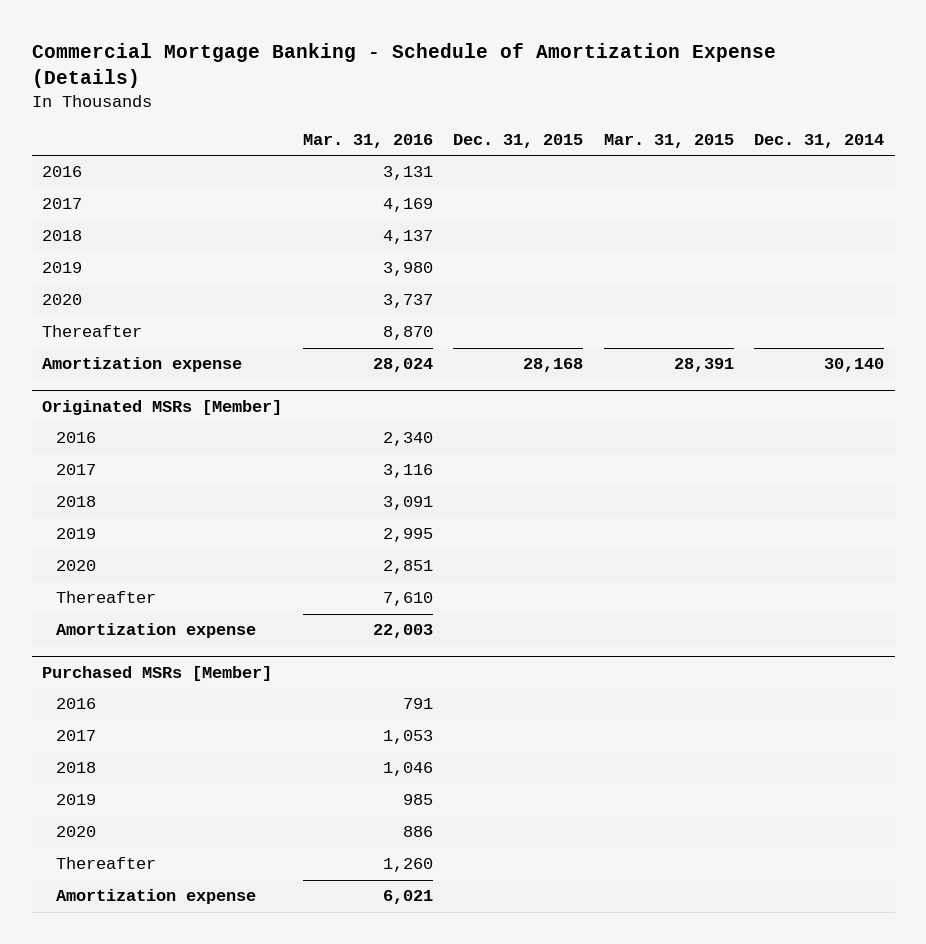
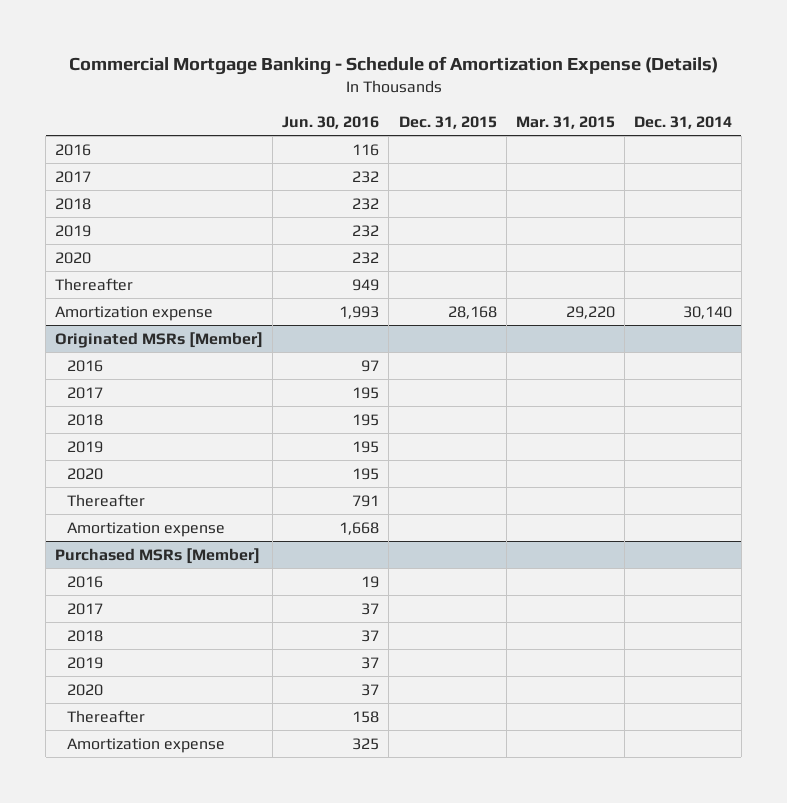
[302,134,433,149] Mar. 31, 2016 -> none
none -> [282,115,380,129] Jun. 30, 2016
[673,358,734,373] 28,391 -> [565,305,615,319] 29,220

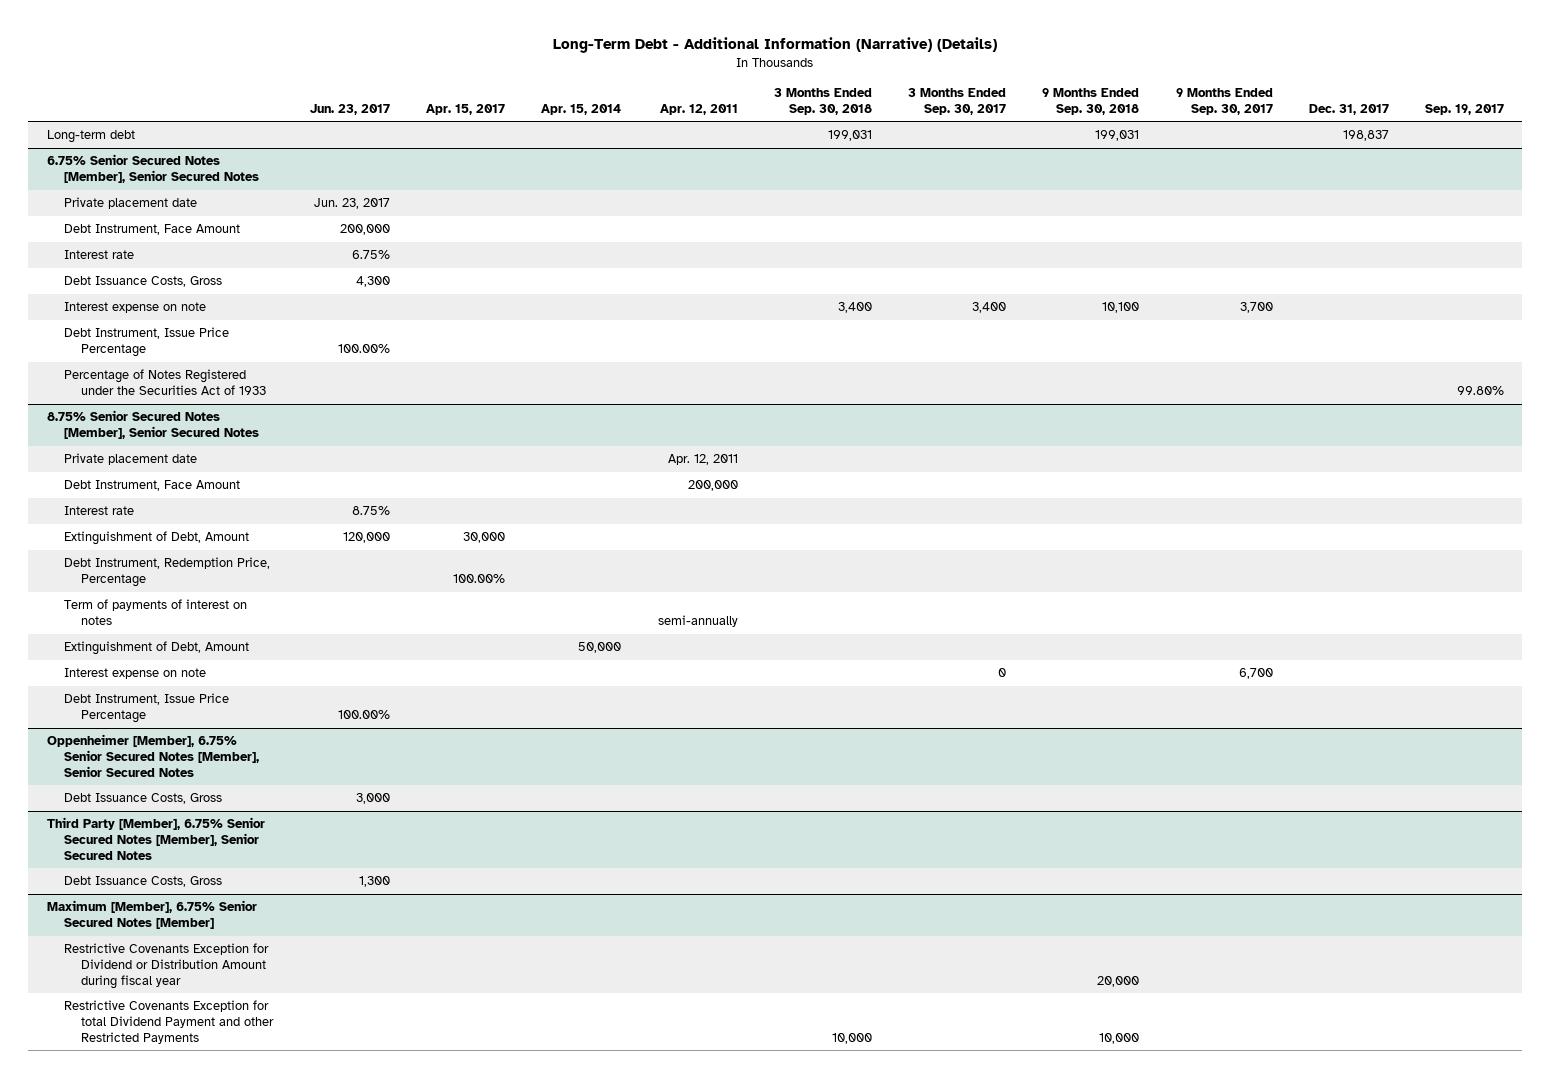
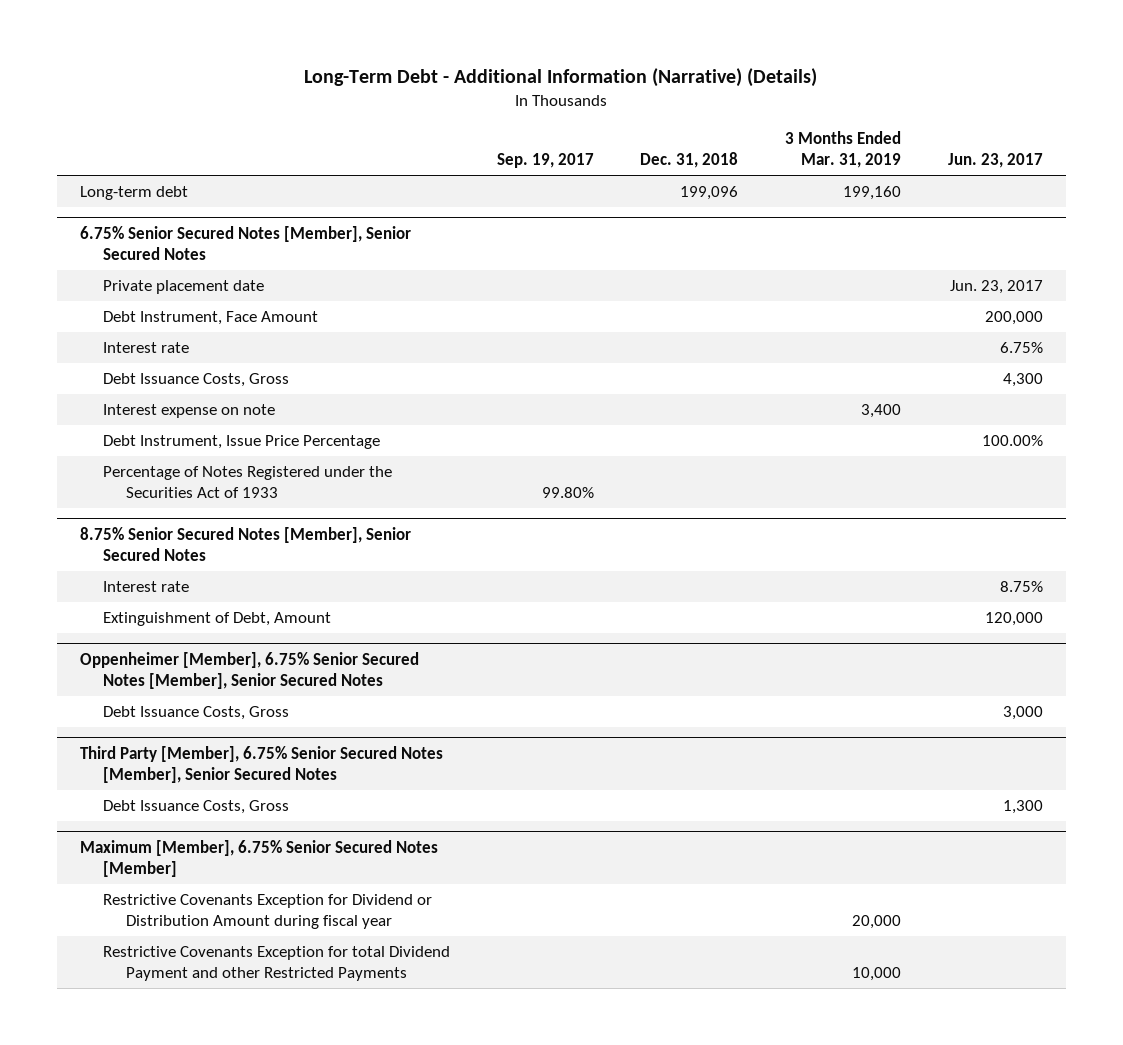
[425,103,505,115] Apr. 15, 2017 -> none
[541,103,622,115] Apr. 15, 2014 -> none
[659,103,738,115] Apr. 12, 2011 -> none
[773,88,872,115] 3 Months Ended Sep. 30, 2018 -> none
[908,88,1007,115] 3 Months Ended Sep. 30, 2017 -> none
[1042,88,1140,115] 9 Months Ended Sep. 30, 2018 -> none
[1175,88,1273,115] 9 Months Ended Sep. 30, 2017 -> none
[1308,103,1389,115] Dec. 31, 2017 -> none
none -> [640,151,739,168] Dec. 31, 2018
none -> [785,130,902,168] 3 Months Ended Mar. 31, 2019
[63,453,197,466] Private placement date -> none
[63,480,240,492] Debt Instrument, Face Amount -> none
[63,557,270,588] Debt Instrument, Redemption Price, Percentage -> none
[63,599,247,626] Term of payments of interest on notes -> none
[63,641,249,656] Extinguishment of Debt, Amount -> none
[63,668,206,680] Interest expense on note -> none
[63,693,229,724] Debt Instrument, Issue Price Percentage -> none

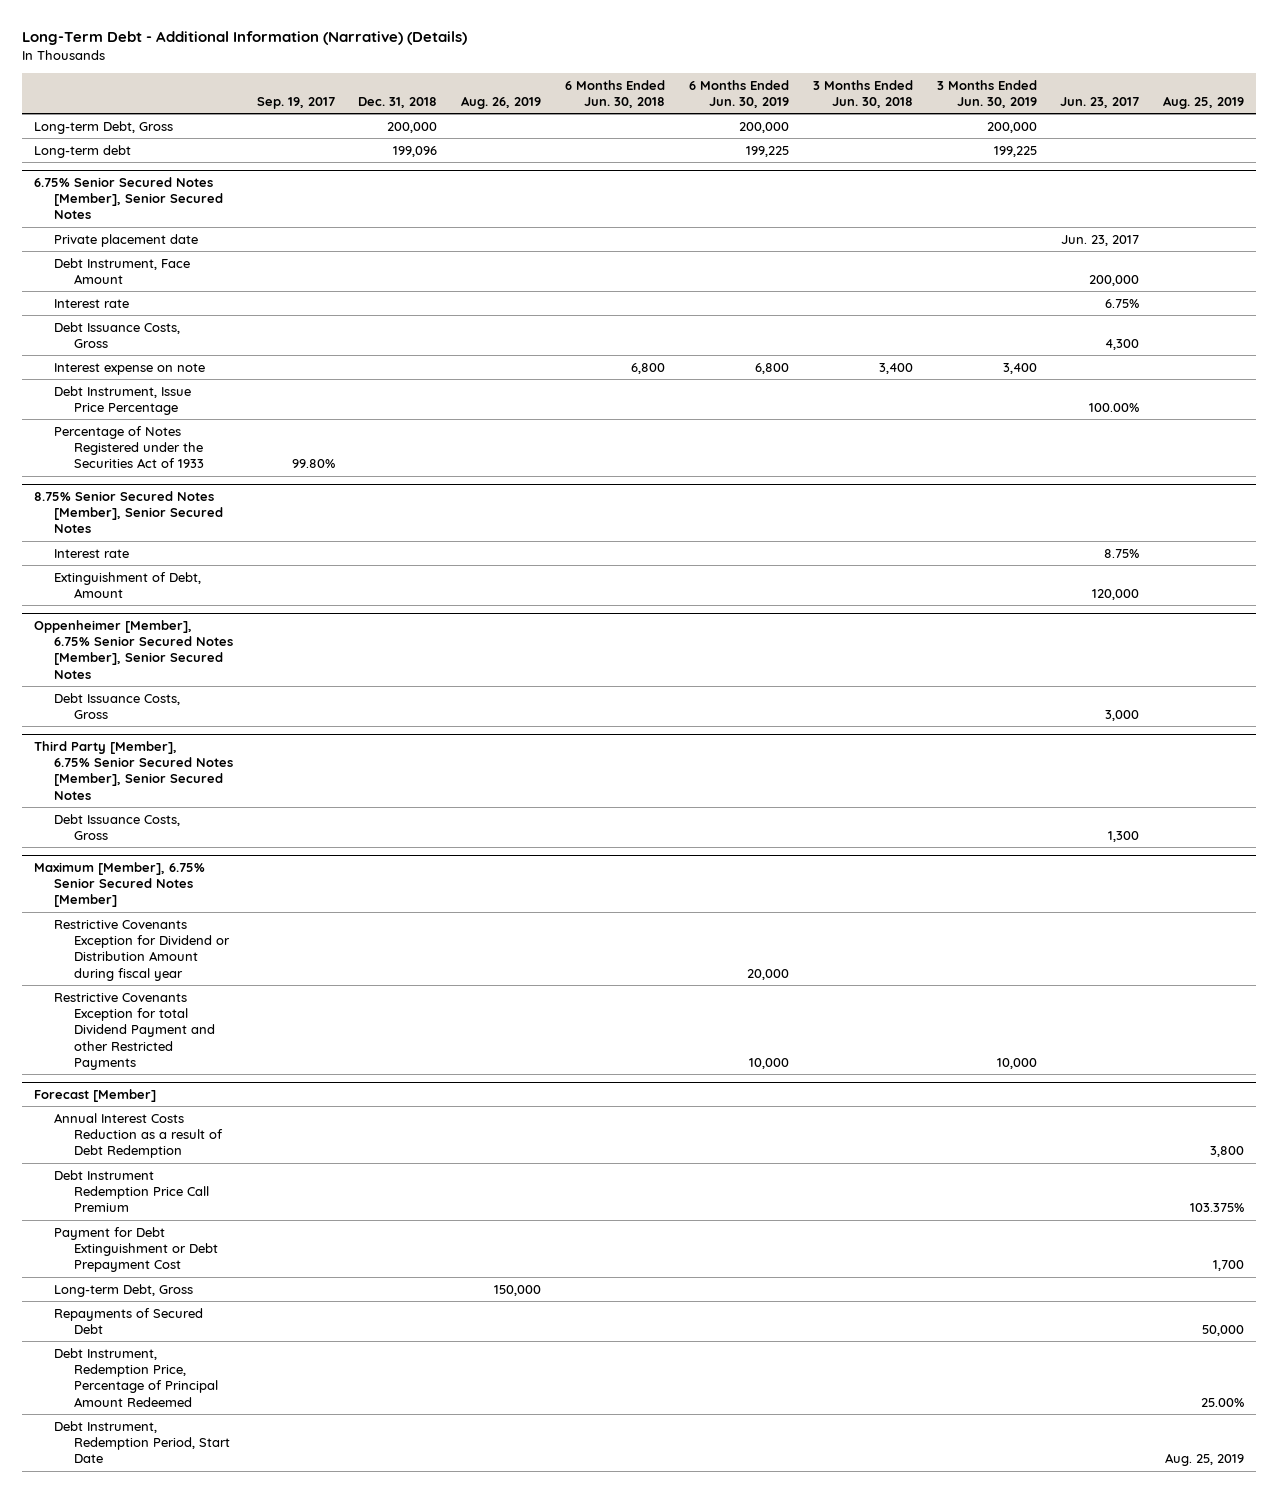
[785,130,902,168] 3 Months Ended Mar. 31, 2019 -> none
none -> [461,95,542,109] Aug. 26, 2019
none -> [565,79,666,108] 6 Months Ended Jun. 30, 2018
none -> [688,79,789,108] 6 Months Ended Jun. 30, 2019
none -> [812,79,913,108] 3 Months Ended Jun. 30, 2018
none -> [936,79,1037,108] 3 Months Ended Jun. 30, 2019
none -> [1163,95,1245,109] Aug. 25, 2019
none -> [33,120,173,134] Long-term Debt, Gross
none -> [33,1088,156,1102] Forecast [Member]
none -> [53,1112,223,1159] Annual Interest Costs Reduction as a result of Debt Redemption
none -> [53,1169,209,1213] Debt Instrument Redemption Price Call Premium
none -> [53,1226,218,1273] Payment for Debt Extinguishment or Debt Prepayment Cost
none -> [53,1283,193,1297] Long-term Debt, Gross
none -> [53,1307,203,1334] Repayments of Secured Debt
none -> [53,1347,218,1407] Debt Instrument, Redemption Price, Percentage of Principal Amount Redeemed
none -> [53,1420,230,1464] Debt Instrument, Redemption Period, Start Date

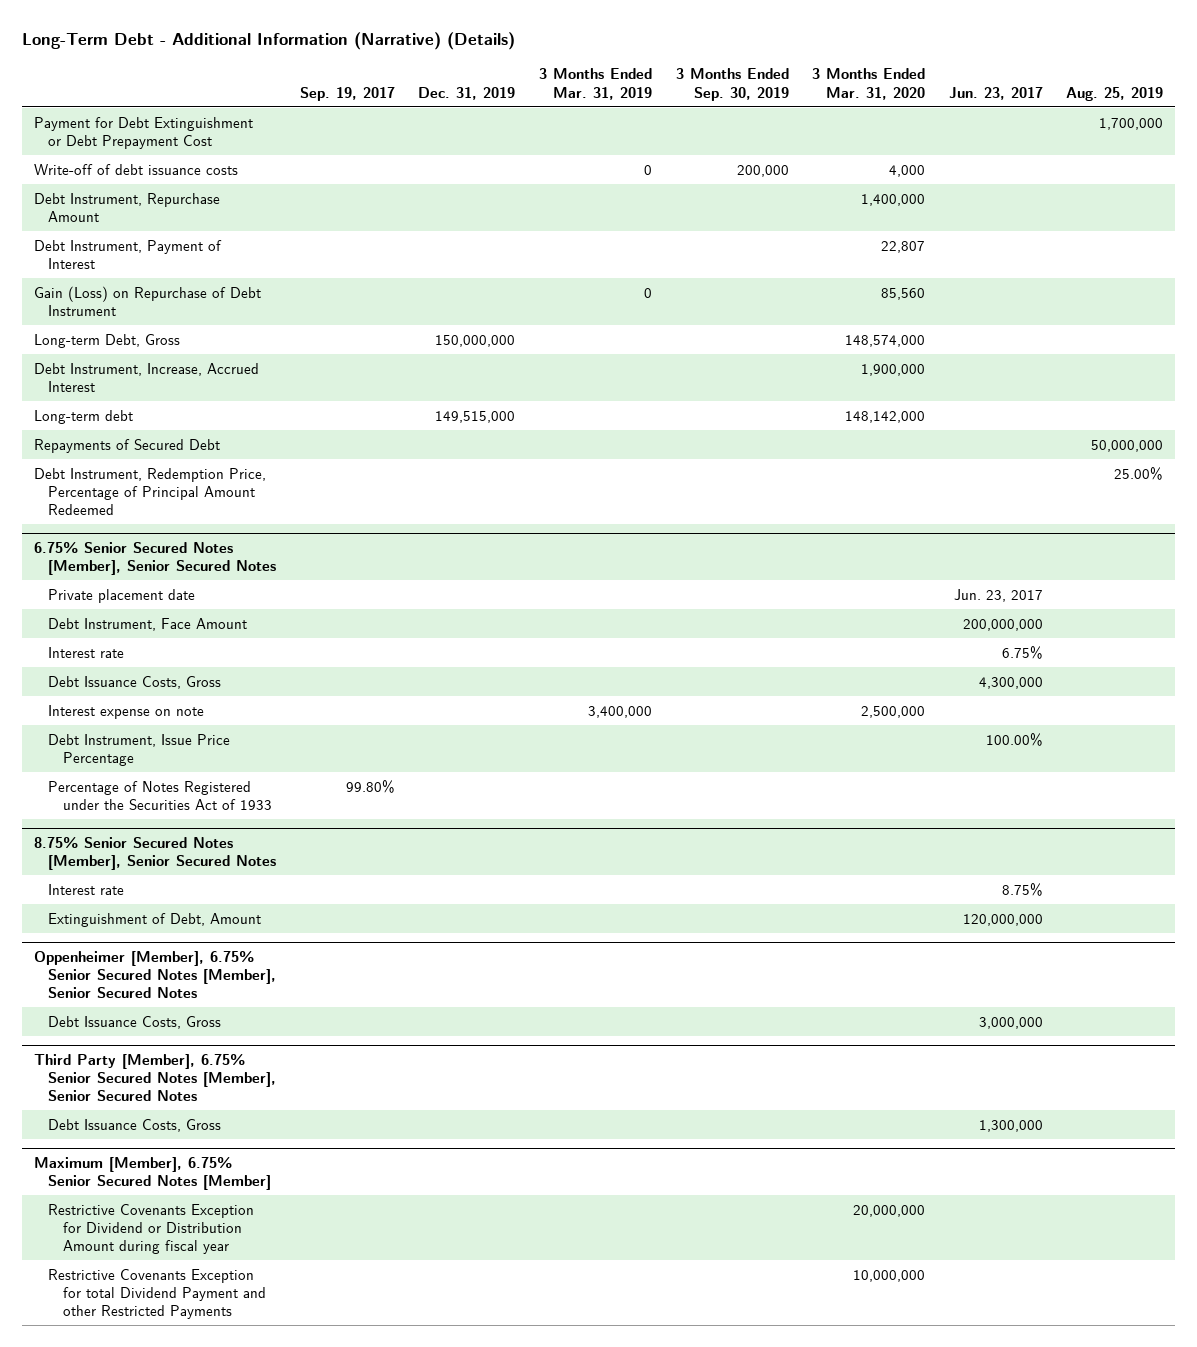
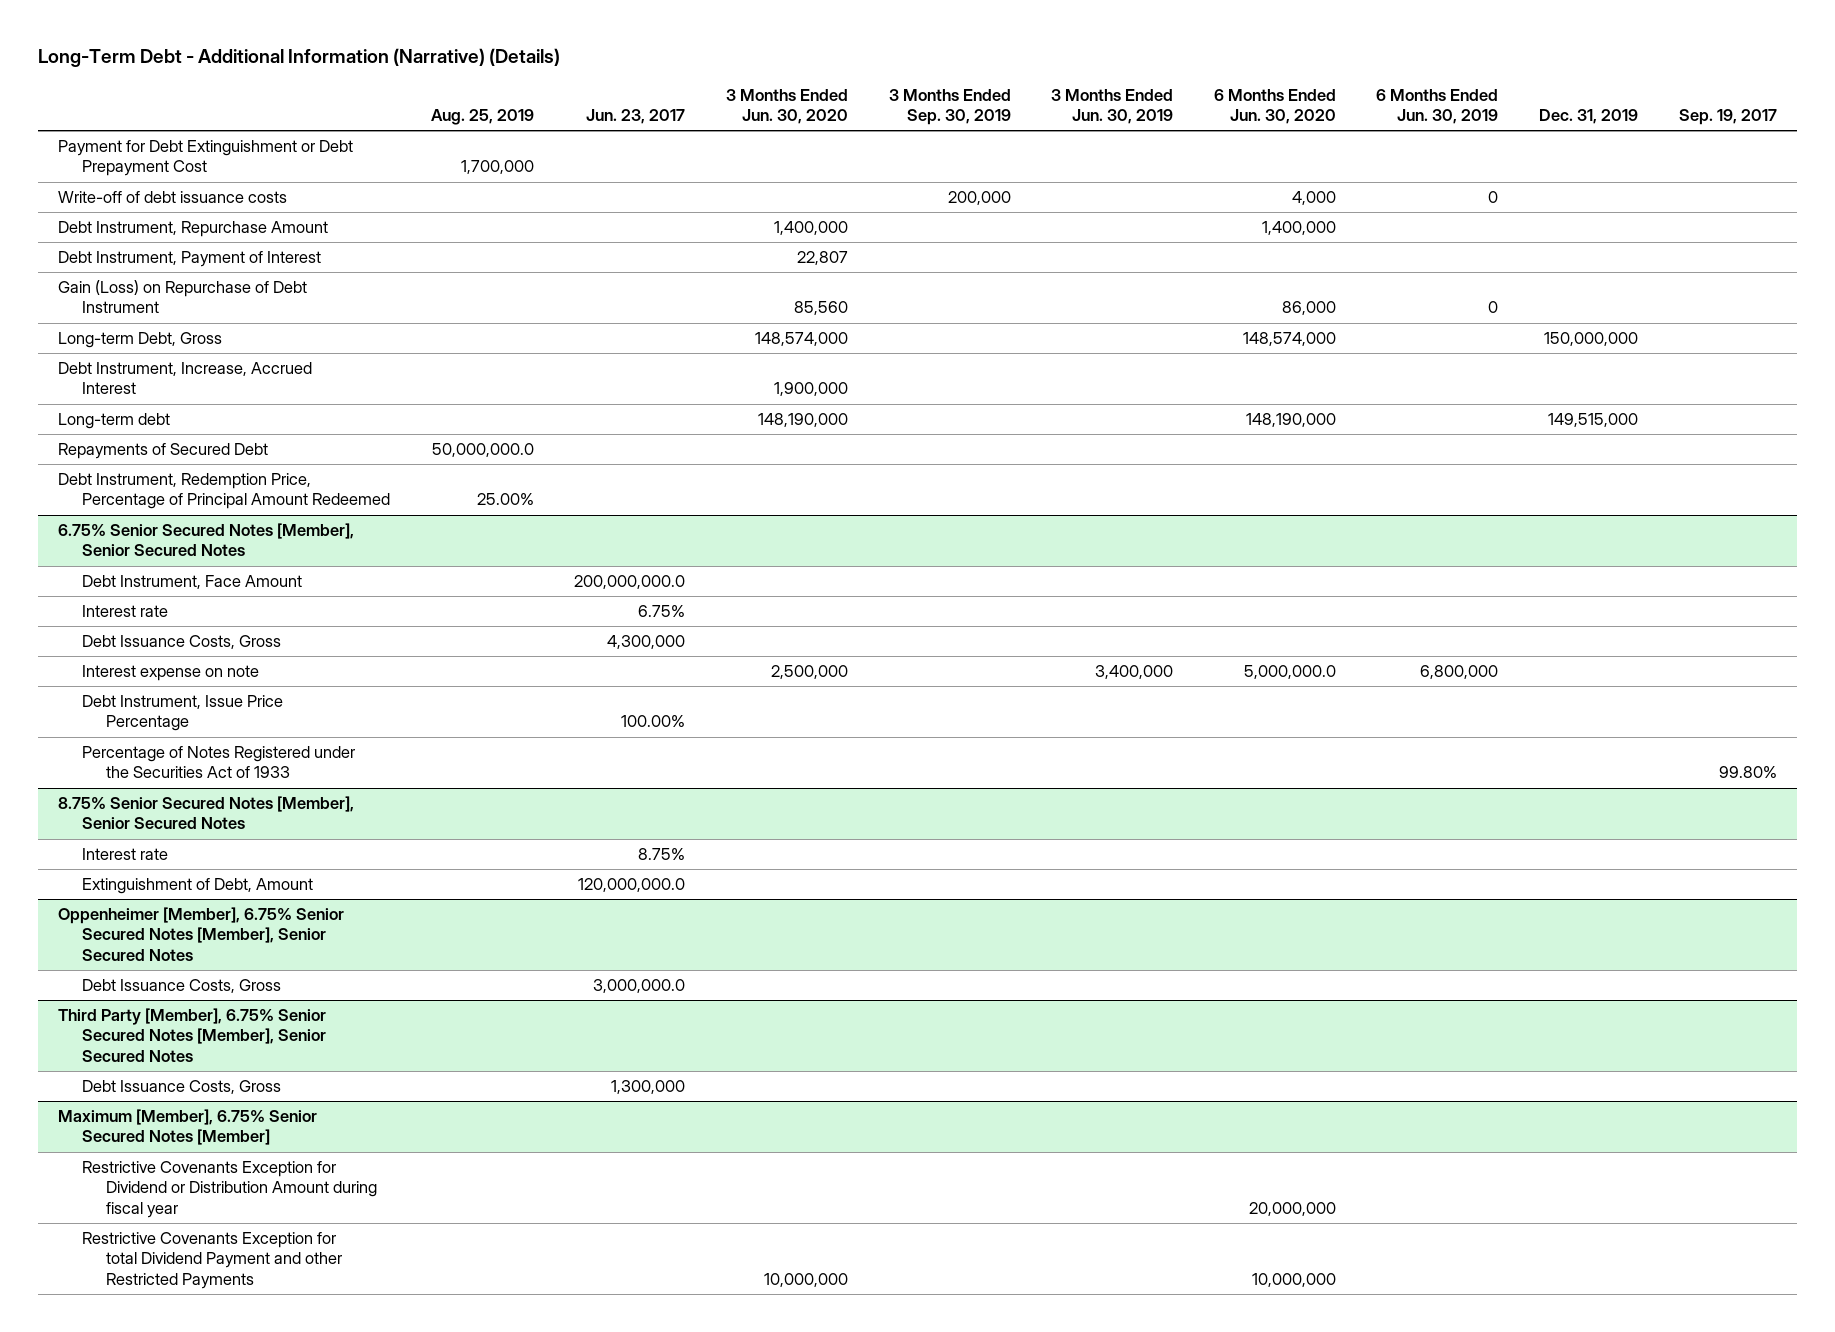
[539,68,653,100] 3 Months Ended Mar. 31, 2019 -> none
[812,68,926,100] 3 Months Ended Mar. 31, 2020 -> none
none -> [725,88,848,124] 3 Months Ended Jun. 30, 2020
none -> [1051,88,1174,124] 3 Months Ended Jun. 30, 2019
none -> [1213,88,1336,124] 6 Months Ended Jun. 30, 2020
none -> [1376,88,1499,124] 6 Months Ended Jun. 30, 2019
[1091,439,1164,452] 50,000,000 -> [431,443,534,458] 50,000,000.0
[48,588,196,603] Private placement date -> none
[962,618,1043,631] 200,000,000 -> [574,575,686,590] 200,000,000.0
[962,913,1043,926] 120,000,000 -> [578,878,686,893] 120,000,000.0
[978,1016,1043,1029] 3,000,000 -> [593,979,686,994] 3,000,000.0

